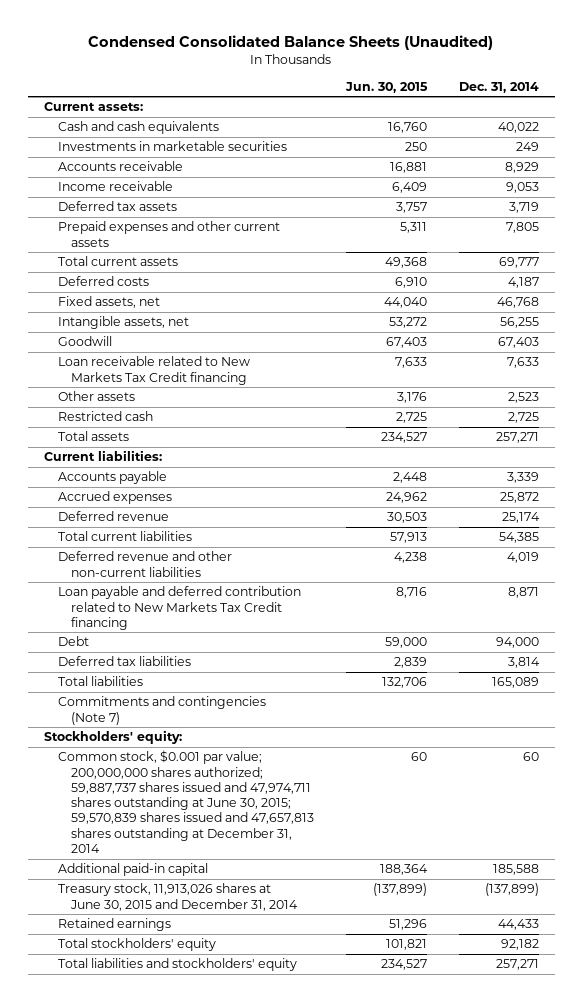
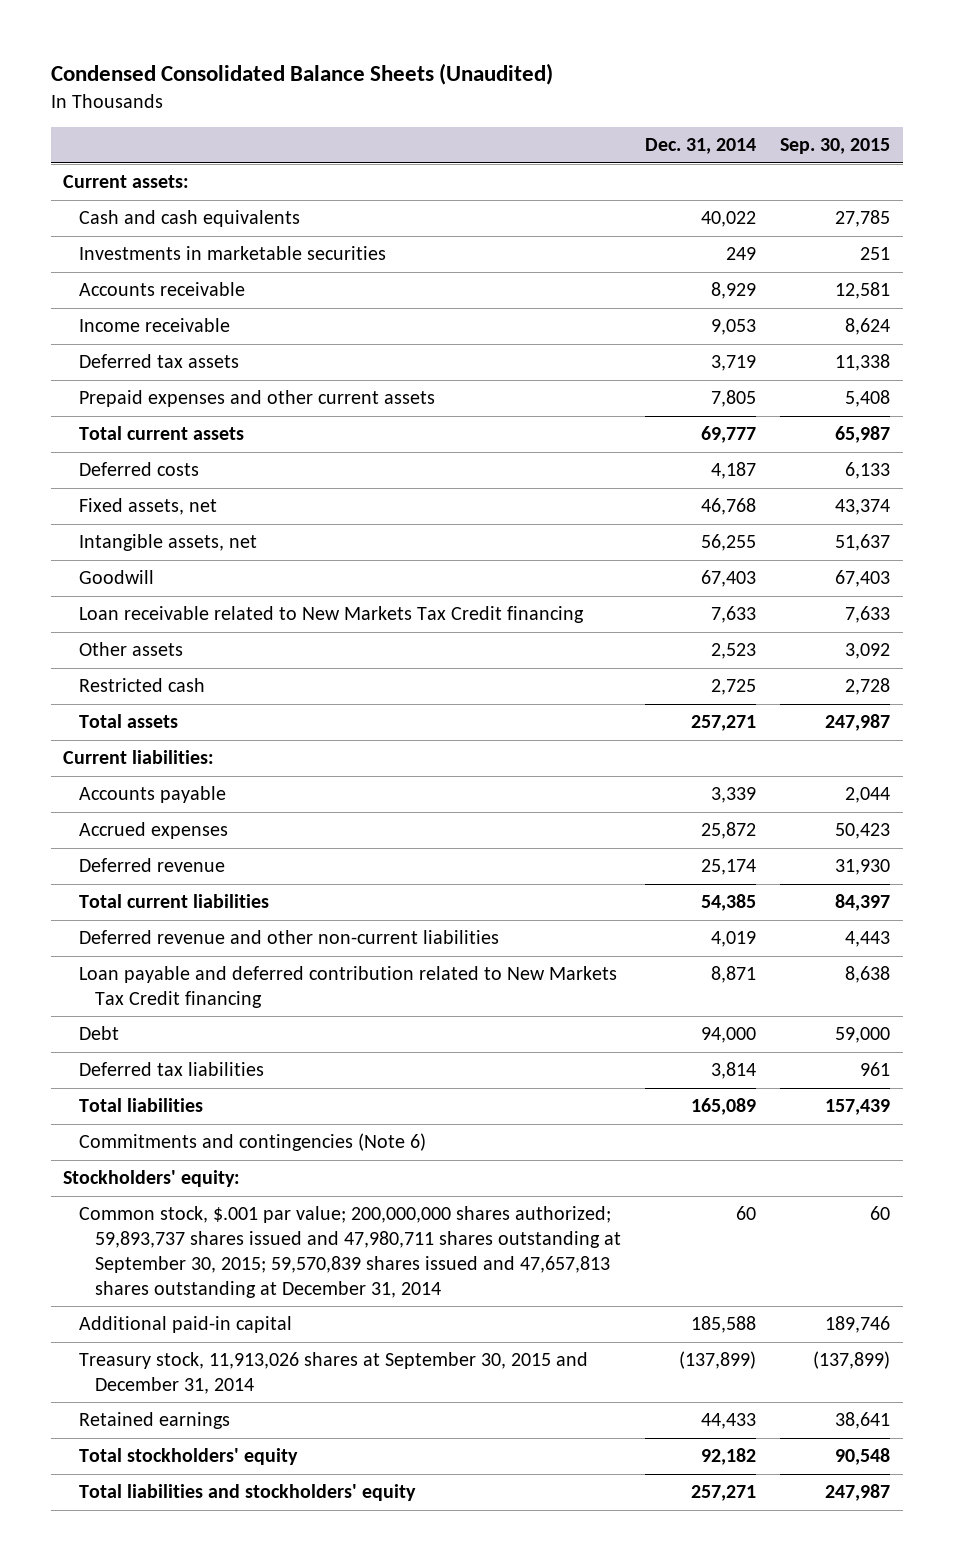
[345,81,429,93] Jun. 30, 2015 -> none
none -> [780,138,891,155] Sep. 30, 2015
[57,696,266,725] Commitments and contingencies (Note 7) -> [78,1133,426,1152] Commitments and contingencies (Note 6)
[57,750,315,854] Common stock, $0.001 par value; 200,000,000 shares authorized; 59,887,737 shares issued and 47,974,711 shares outstanding at June 30, 2015; 59,570,839 shares issued and 47,657,813 shares outstanding at December 31, 2014 -> [78,1206,621,1298] Common stock, $.001 par value; 200,000,000 shares authorized; 59,893,737 shares issued and 47,980,711 shares outstanding at September 30, 2015; 59,570,839 shares issued and 47,657,813 shares outstanding at December 31, 2014
[57,883,299,911] Treasury stock, 11,913,026 shares at June 30, 2015 and December 31, 2014 -> [78,1352,588,1394] Treasury stock, 11,913,026 shares at September 30, 2015 and December 31, 2014

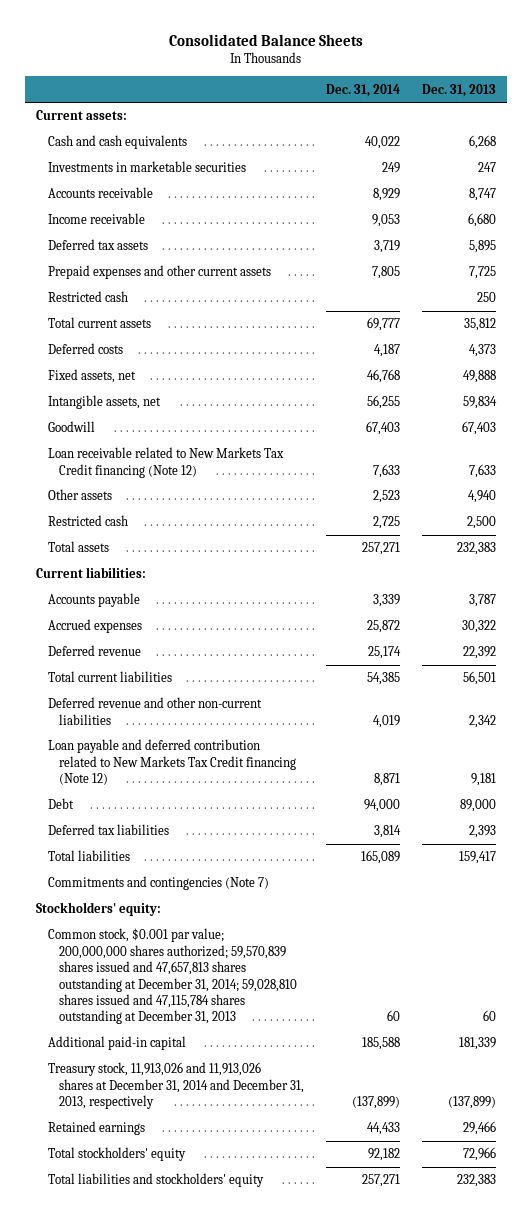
[51,63,554,86] Condensed Consolidated Balance Sheets (Unaudited) -> [169,33,364,46] Consolidated Balance Sheets
[780,138,891,155] Sep. 30, 2015 -> none
none -> [421,83,496,97] Dec. 31, 2013
none -> [47,291,128,303] Restricted cash
[78,606,584,624] Loan receivable related to New Markets Tax Credit financing -> [47,447,284,478] Loan receivable related to New Markets Tax Credit financing (Note 12)
[78,966,617,1008] Loan payable and deferred contribution related to New Markets Tax Credit financing -> [47,739,297,786] Loan payable and deferred contribution related to New Markets Tax Credit financing (Note 12)
[78,1133,426,1152] Commitments and contingencies (Note 6) -> [47,876,269,891] Commitments and contingencies (Note 7)
[78,1206,621,1298] Common stock, $.001 par value; 200,000,000 shares authorized; 59,893,737 shares issued and 47,980,711 shares outstanding at September 30, 2015; 59,570,839 shares issued and 47,657,813 shares outstanding at December 31, 2014 -> [47,928,298,1025] Common stock, $0.001 par value; 200,000,000 shares authorized; 59,570,839 shares issued and 47,657,813 shares outstanding at December 31, 2014; 59,028,810 shares issued and 47,115,784 shares outstanding at December 31, 2013
[78,1352,588,1394] Treasury stock, 11,913,026 shares at September 30, 2015 and December 31, 2014 -> [47,1062,305,1110] Treasury stock, 11,913,026 and 11,913,026 shares at December 31, 2014 and December 31, 2013, respectively

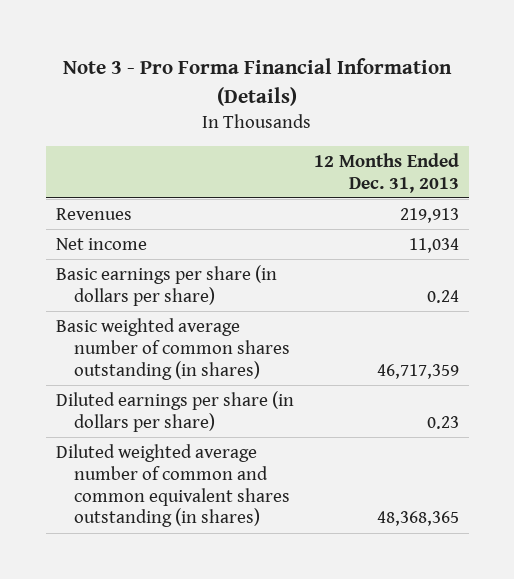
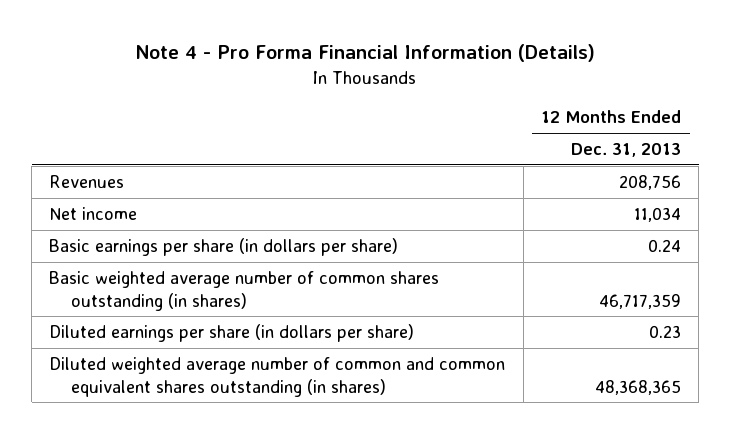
[63,58,453,106] Note 3 - Pro Forma Financial Information (Details) -> [135,44,596,63] Note 4 - Pro Forma Financial Information (Details)
[399,207,459,223] 219,913 -> [619,174,682,190] 208,756

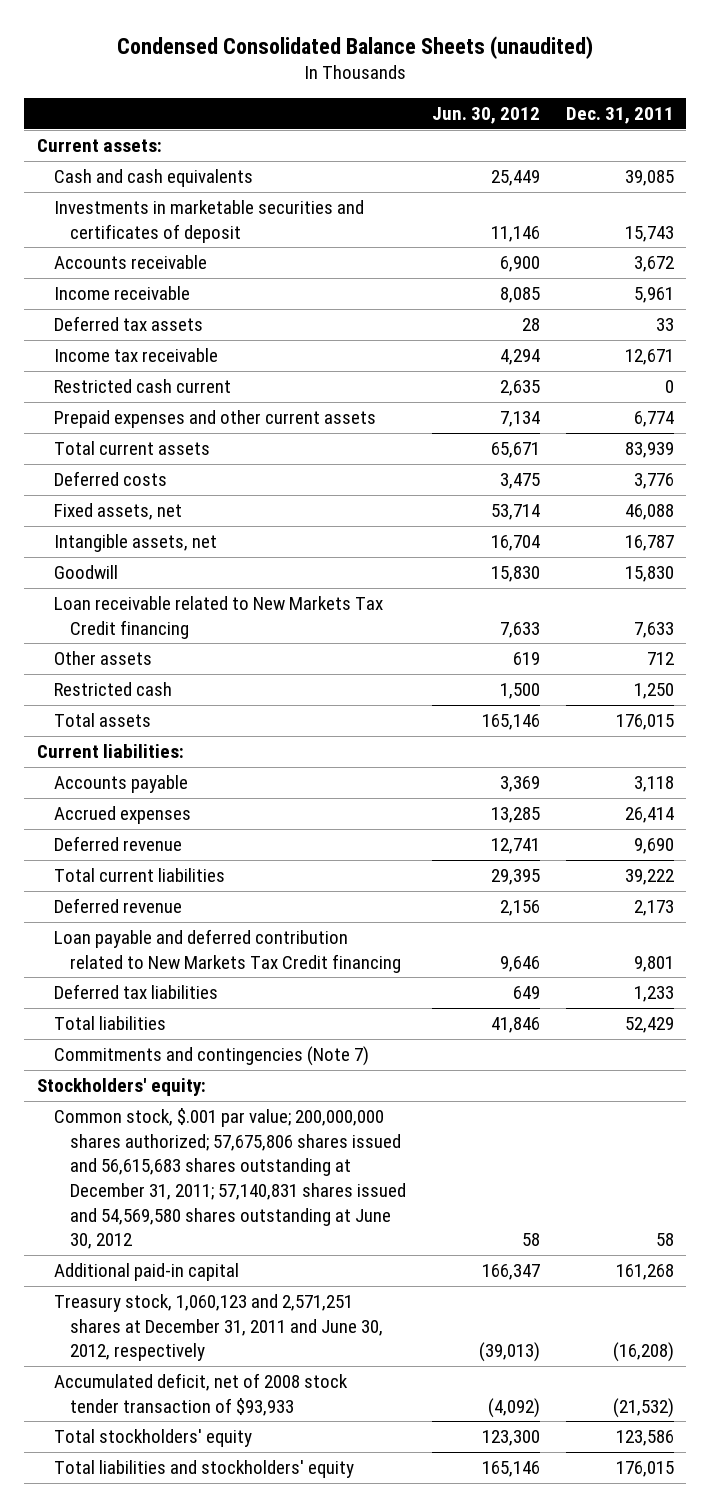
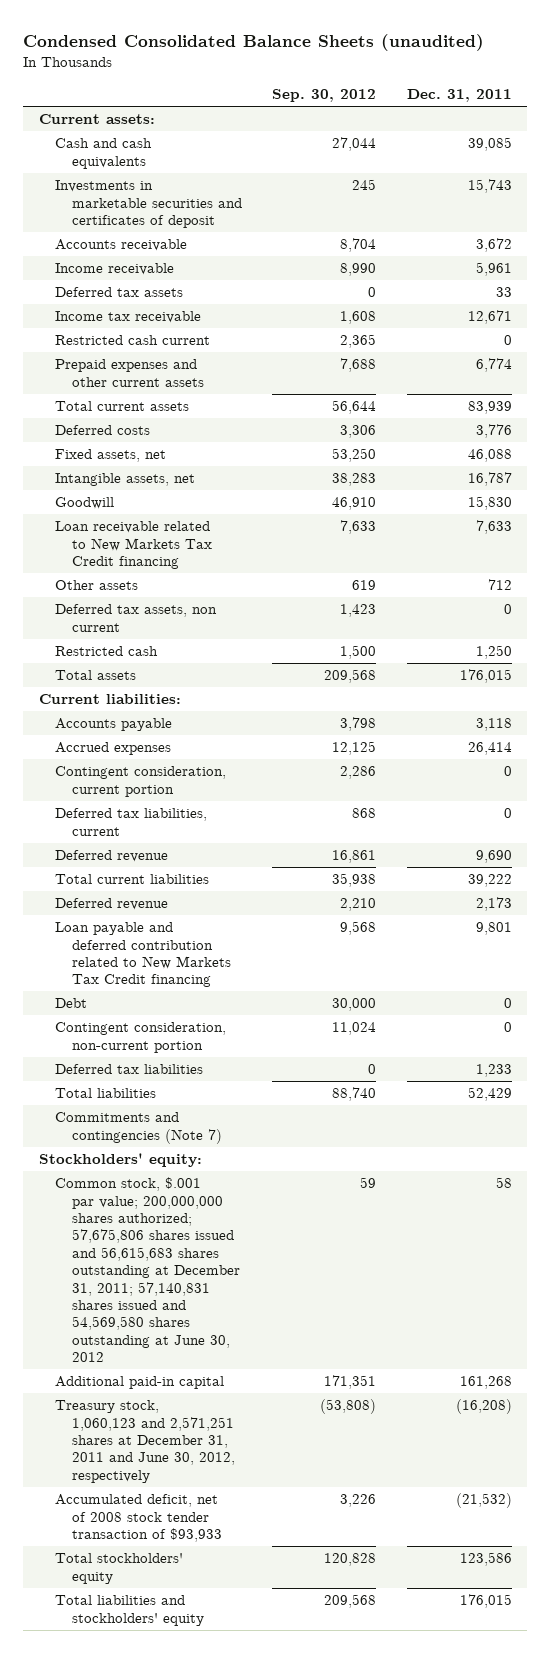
[432,107,541,125] Jun. 30, 2012 -> none
none -> [272,89,377,103] Sep. 30, 2012
none -> [55,604,218,632] Deferred tax assets, non current
none -> [55,766,227,797] Contingent consideration, current portion
none -> [55,808,208,836] Deferred tax liabilities, current
none -> [55,998,88,1009] Debt
none -> [55,1022,227,1053] Contingent consideration, non-current portion

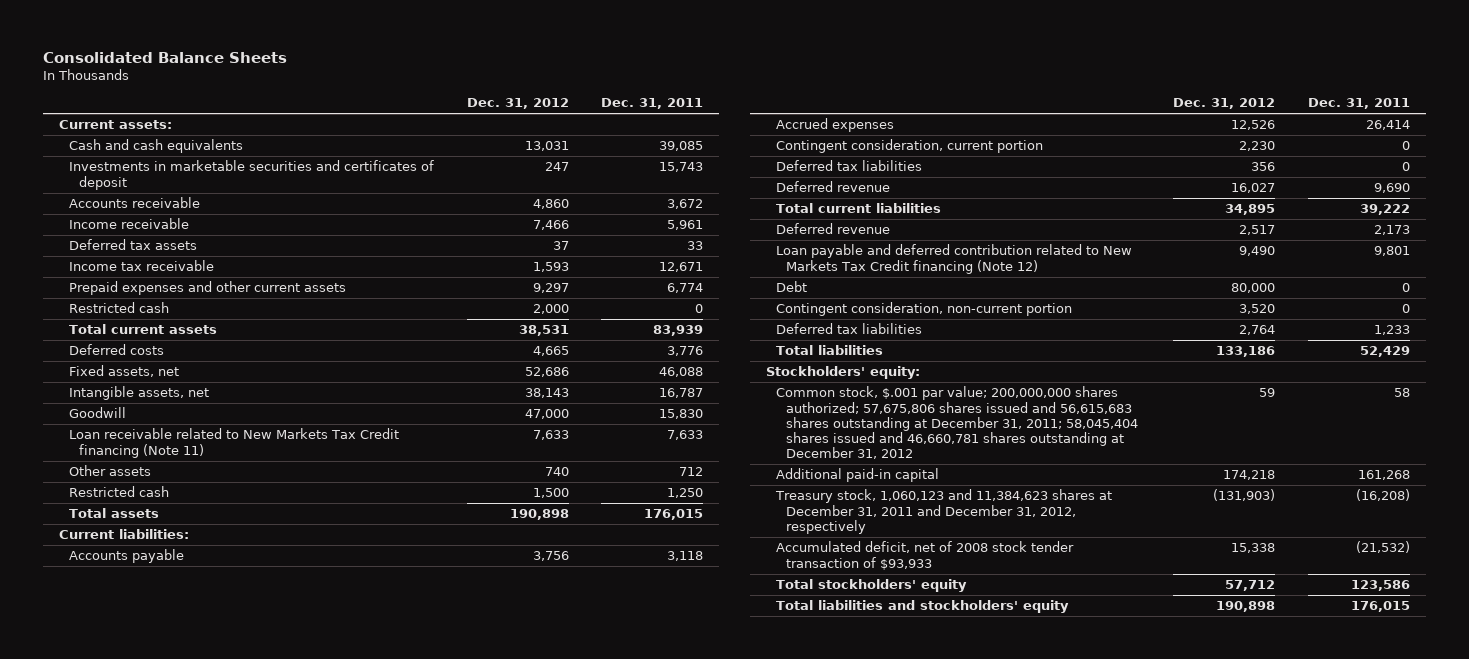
[23,33,485,51] Condensed Consolidated Balance Sheets (unaudited) -> [43,51,288,63] Consolidated Balance Sheets
[272,89,377,103] Sep. 30, 2012 -> none
none -> [466,98,569,110] Dec. 31, 2012
[55,335,211,346] Restricted cash current -> none
none -> [69,302,170,314] Restricted cash
[55,521,213,570] Loan receivable related to New Markets Tax Credit financing -> [69,428,400,458] Loan receivable related to New Markets Tax Credit financing (Note 11)
[55,604,218,632] Deferred tax assets, non current -> none
[55,808,208,836] Deferred tax liabilities, current -> [776,160,923,172] Deferred tax liabilities
[55,922,232,988] Loan payable and deferred contribution related to New Markets Tax Credit financing -> [776,244,1133,274] Loan payable and deferred contribution related to New Markets Tax Credit financing (Note 12)
[55,1112,223,1144] Commitments and contingencies (Note 7) -> none
[55,1177,241,1363] Common stock, $.001 par value; 200,000,000 shares authorized; 57,675,806 shares issued and 56,615,683 shares outstanding at December 31, 2011; 57,140,831 shares issued and 54,569,580 shares outstanding at June 30, 2012 -> [776,386,1139,460] Common stock, $.001 par value; 200,000,000 shares authorized; 57,675,806 shares issued and 56,615,683 shares outstanding at December 31, 2011; 58,045,404 shares issued and 46,660,781 shares outstanding at December 31, 2012
[55,1400,236,1483] Treasury stock, 1,060,123 and 2,571,251 shares at December 31, 2011 and June 30, 2012, respectively -> [775,489,1113,534] Treasury stock, 1,060,123 and 11,384,623 shares at December 31, 2011 and December 31, 2012, respectively

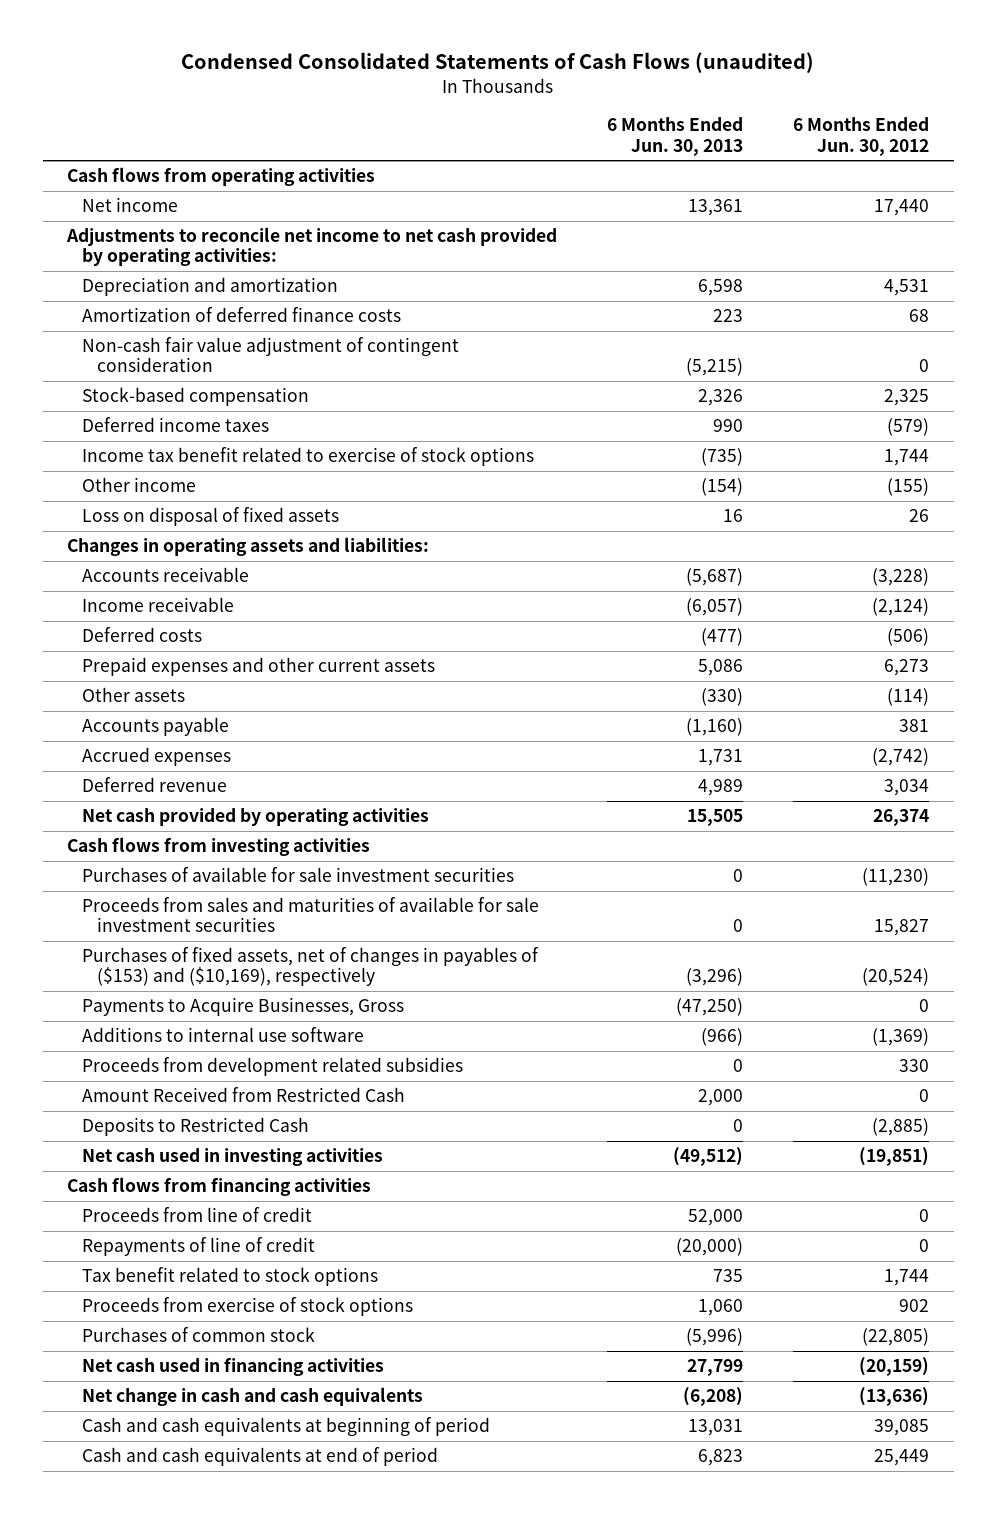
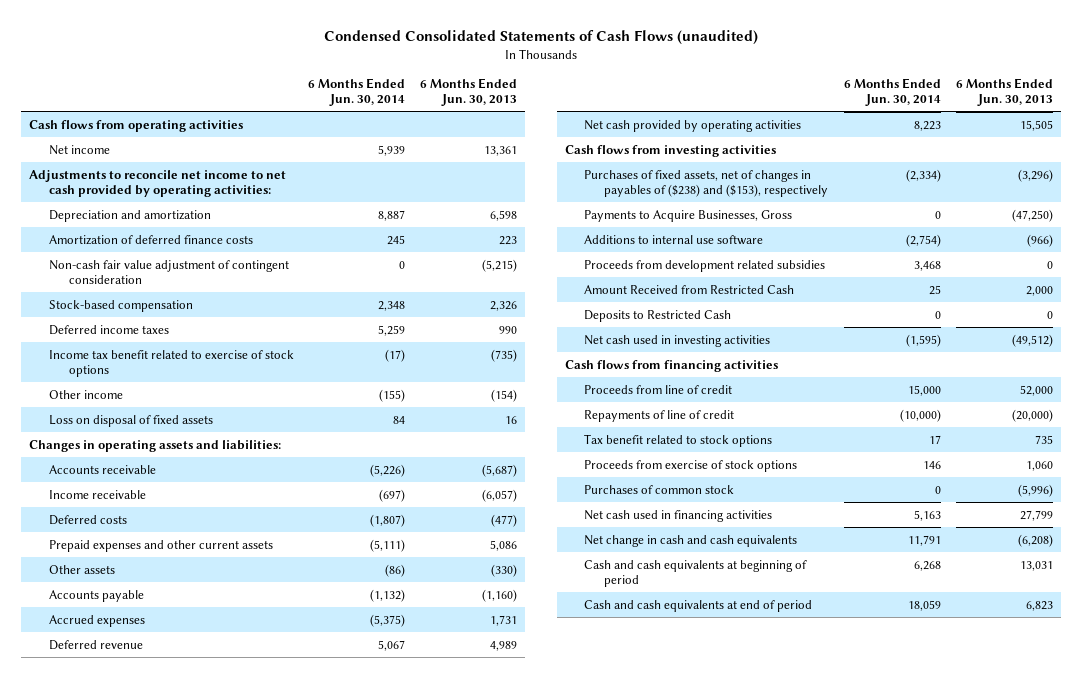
[792,117,929,156] 6 Months Ended Jun. 30, 2012 -> none
none -> [308,78,406,107] 6 Months Ended Jun. 30, 2014
[82,867,515,883] Purchases of available for sale investment securities -> none
[82,897,540,933] Proceeds from sales and maturities of available for sale investment securities -> none
[82,947,540,987] Purchases of fixed assets, net of changes in payables of ($153) and ($10,169), respectively -> [584,169,829,197] Purchases of fixed assets, net of changes in payables of ($238) and ($153), respectively

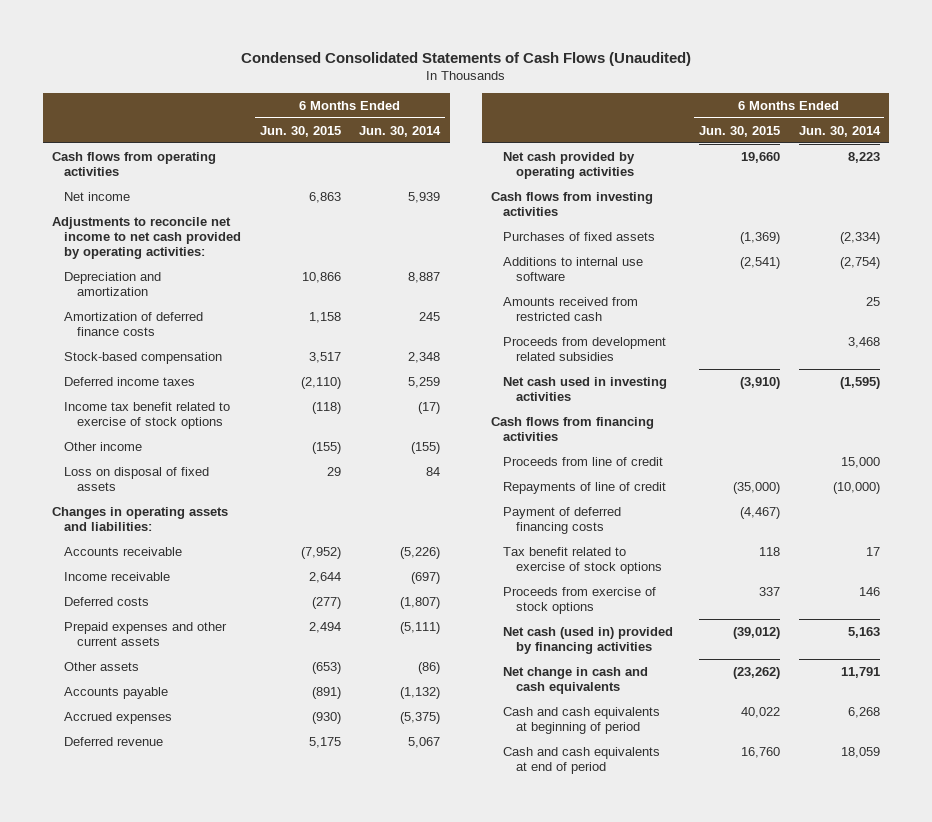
[323,30,758,46] Condensed Consolidated Statements of Cash Flows (unaudited) -> [240,51,691,66] Condensed Consolidated Statements of Cash Flows (Unaudited)
[420,78,518,107] 6 Months Ended Jun. 30, 2013 -> none
none -> [259,125,341,137] Jun. 30, 2015
[48,259,289,284] Non-cash fair value adjustment of contingent consideration -> none
[584,209,793,222] Payments to Acquire Businesses, Gross -> none
[584,169,829,197] Purchases of fixed assets, net of changes in payables of ($238) and ($153), respectively -> [503,231,656,241] Purchases of fixed assets
none -> [503,296,639,322] Amounts received from restricted cash
[584,284,795,294] Amount Received from Restricted Cash -> none
[584,309,732,322] Deposits to Restricted Cash -> none
none -> [503,506,622,535] Payment of deferred financing costs
[584,433,773,447] Tax benefit related to stock options -> [503,546,662,575] Tax benefit related to exercise of stock options
[584,484,735,494] Purchases of common stock -> none
[584,509,773,522] Net cash used in financing activities -> [503,626,674,655] Net cash (used in) provided by financing activities

